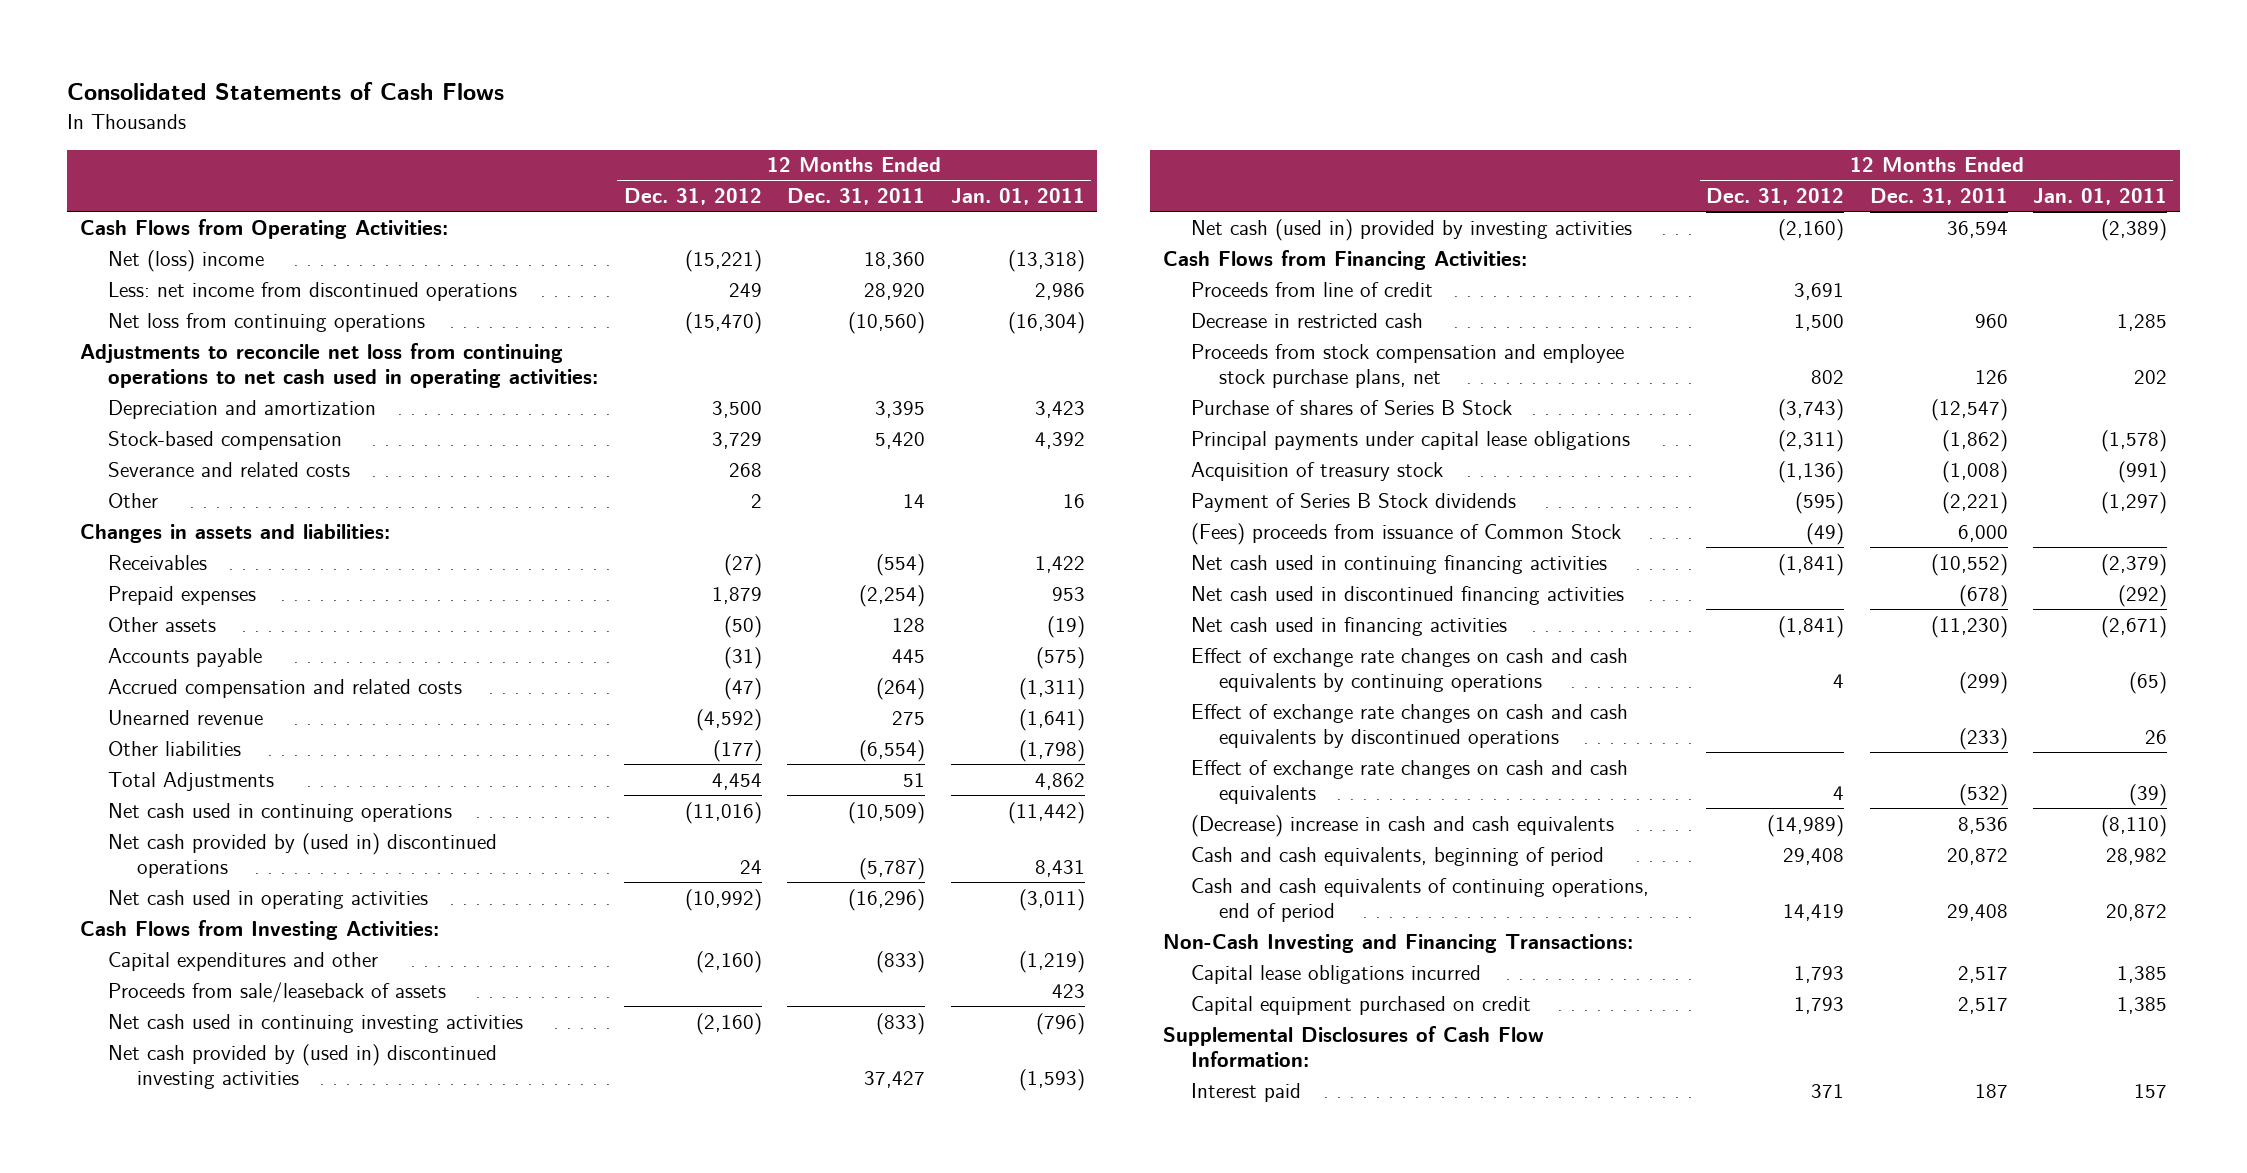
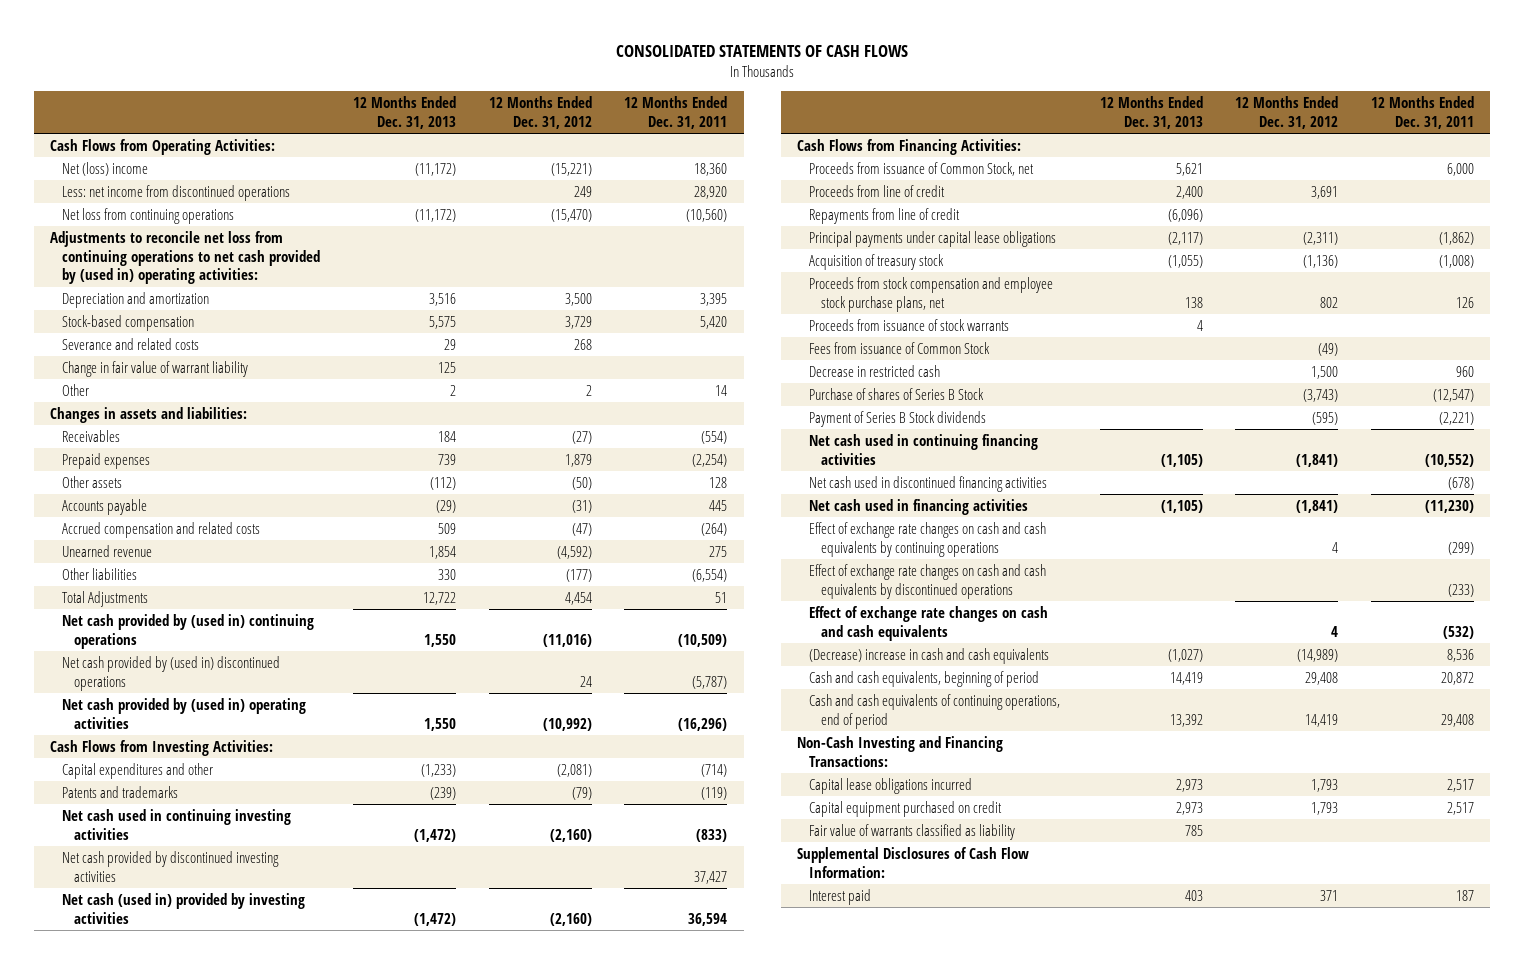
[67,82,505,101] Consolidated Statements of Cash Flows -> [616,44,909,57] CONSOLIDATED STATEMENTS OF CASH FLOWS
[950,188,1085,206] Jan. 01, 2011 -> none
none -> [353,96,457,130] 12 Months Ended Dec. 31, 2013
[80,342,599,389] Adjustments to reconcile net loss from continuing operations to net cash used in operating activities: -> [50,230,321,285] Adjustments to reconcile net loss from continuing operations to net cash provided by (used in) operating activities:
none -> [62,360,249,377] Change in fair value of warrant liability
[108,802,453,822] Net cash used in continuing operations -> [62,613,315,649] Net cash provided by (used in) continuing operations
[108,889,429,909] Net cash used in operating activities -> [62,697,307,729] Net cash provided by (used in) operating activities
[108,981,447,1003] Proceeds from sale/leaseback of assets -> none
[695,950,762,973] (2,160) -> [556,763,592,777] (2,081)
[876,950,926,973] (833) -> [701,763,728,777] (714)
none -> [62,785,179,798] Patents and trademarks
[108,1043,498,1090] Net cash provided by (used in) discontinued investing activities -> [62,850,280,882] Net cash provided by discontinued investing activities
none -> [808,161,1034,176] Proceeds from issuance of Common Stock, net
none -> [808,207,960,224] Repayments from line of credit
[1190,343,1624,389] Proceeds from stock compensation and employee stock purchase plans, net -> [808,276,1053,312] Proceeds from stock compensation and employee stock purchase plans, net
none -> [808,318,1009,331] Proceeds from issuance of stock warrants
none -> [808,341,990,354] Fees from issuance of Common Stock
[1190,312,1423,328] Decrease in restricted cash -> [808,364,940,377] Decrease in restricted cash
[1190,399,1512,415] Purchase of shares of Series B Stock -> [808,387,984,400] Purchase of shares of Series B Stock
[1190,522,1621,545] (Fees) proceeds from issuance of Common Stock -> none
none -> [808,823,1015,840] Fair value of warrants classified as liability

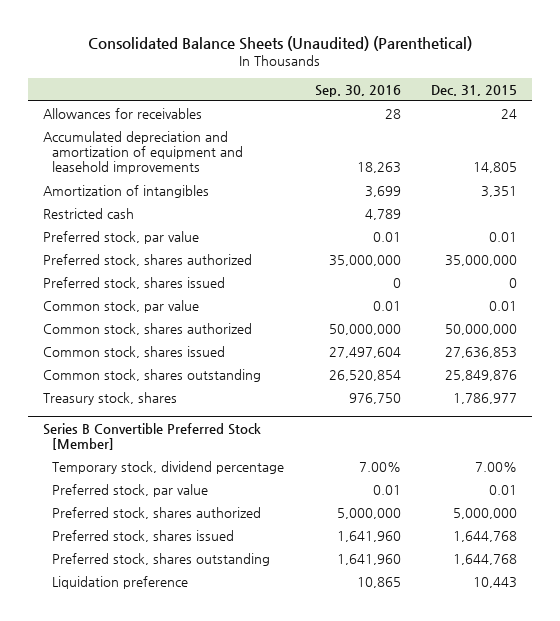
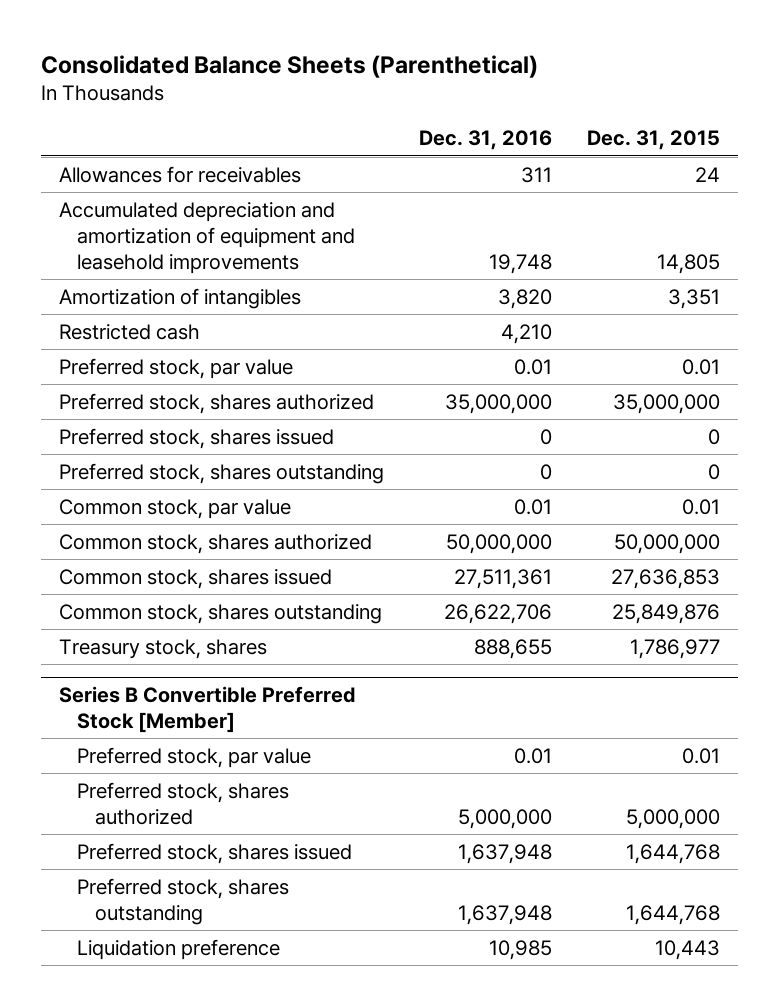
[88,35,473,51] Consolidated Balance Sheets (Unaudited) (Parenthetical) -> [41,54,539,78] Consolidated Balance Sheets (Parenthetical)
[314,84,401,97] Sep. 30, 2016 -> none
none -> [418,130,552,151] Dec. 31, 2016
none -> [58,462,384,484] Preferred stock, shares outstanding
[52,461,285,475] Temporary stock, dividend percentage -> none

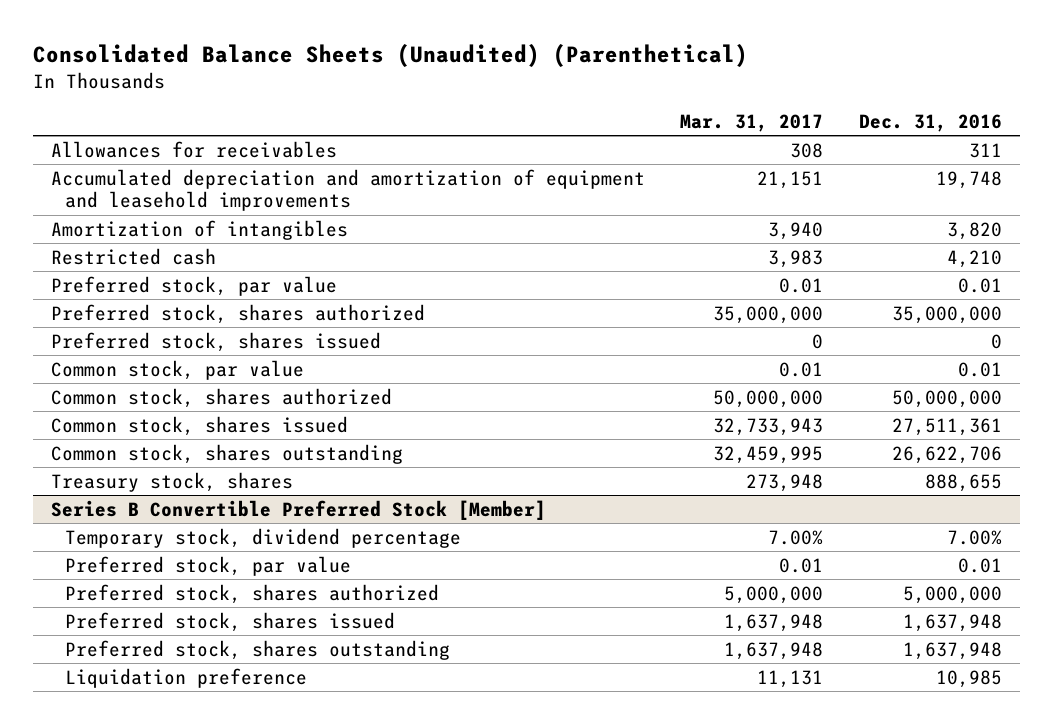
[41,54,539,78] Consolidated Balance Sheets (Parenthetical) -> [32,44,748,68] Consolidated Balance Sheets (Unaudited) (Parenthetical)
[587,130,721,151] Dec. 31, 2015 -> none
none -> [680,113,824,132] Mar. 31, 2017
[58,462,384,484] Preferred stock, shares outstanding -> none
none -> [64,527,461,548] Temporary stock, dividend percentage

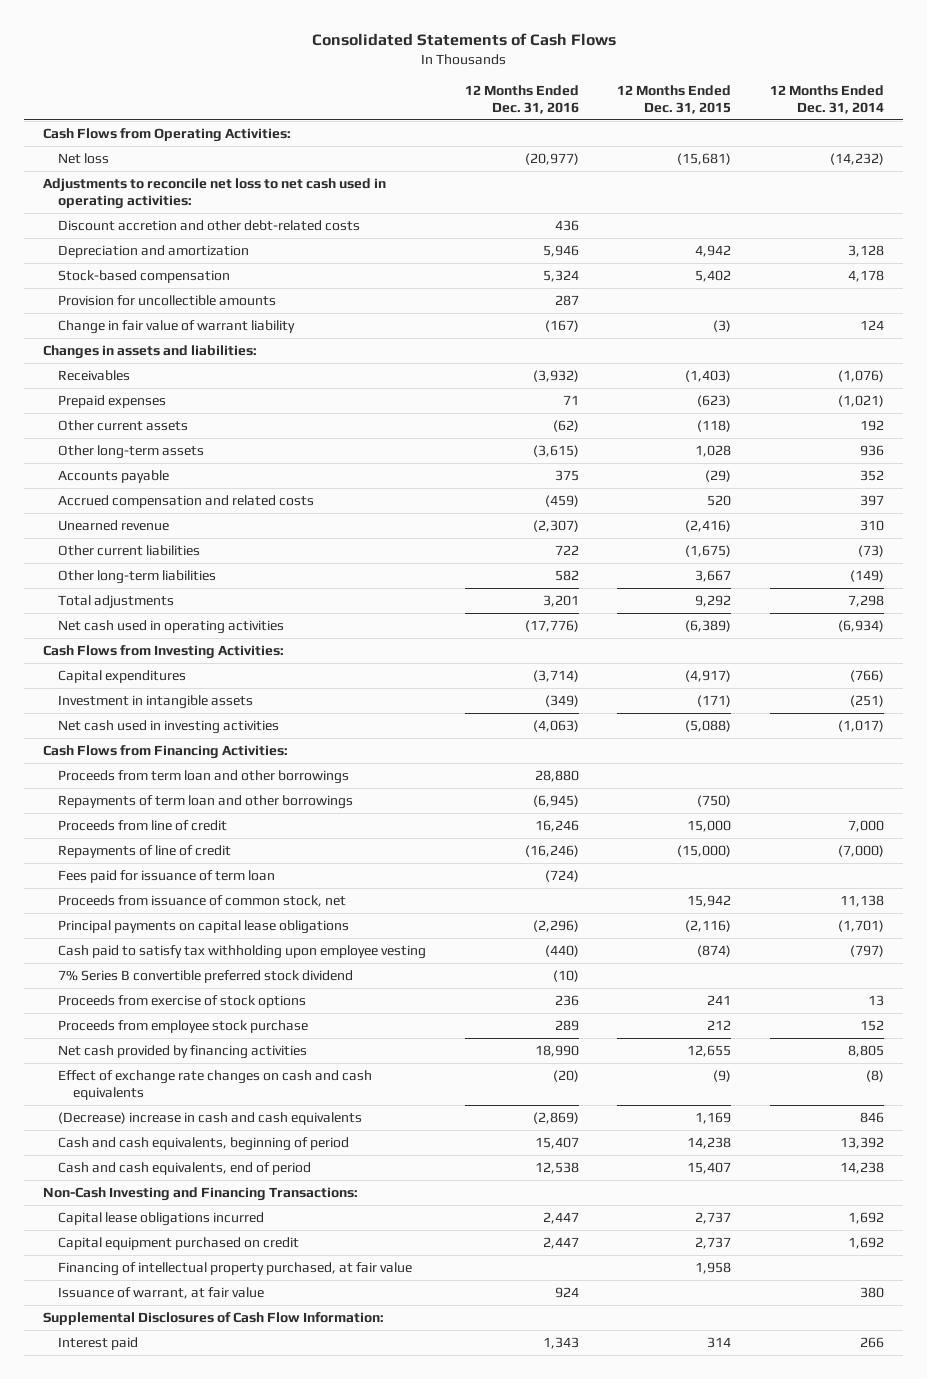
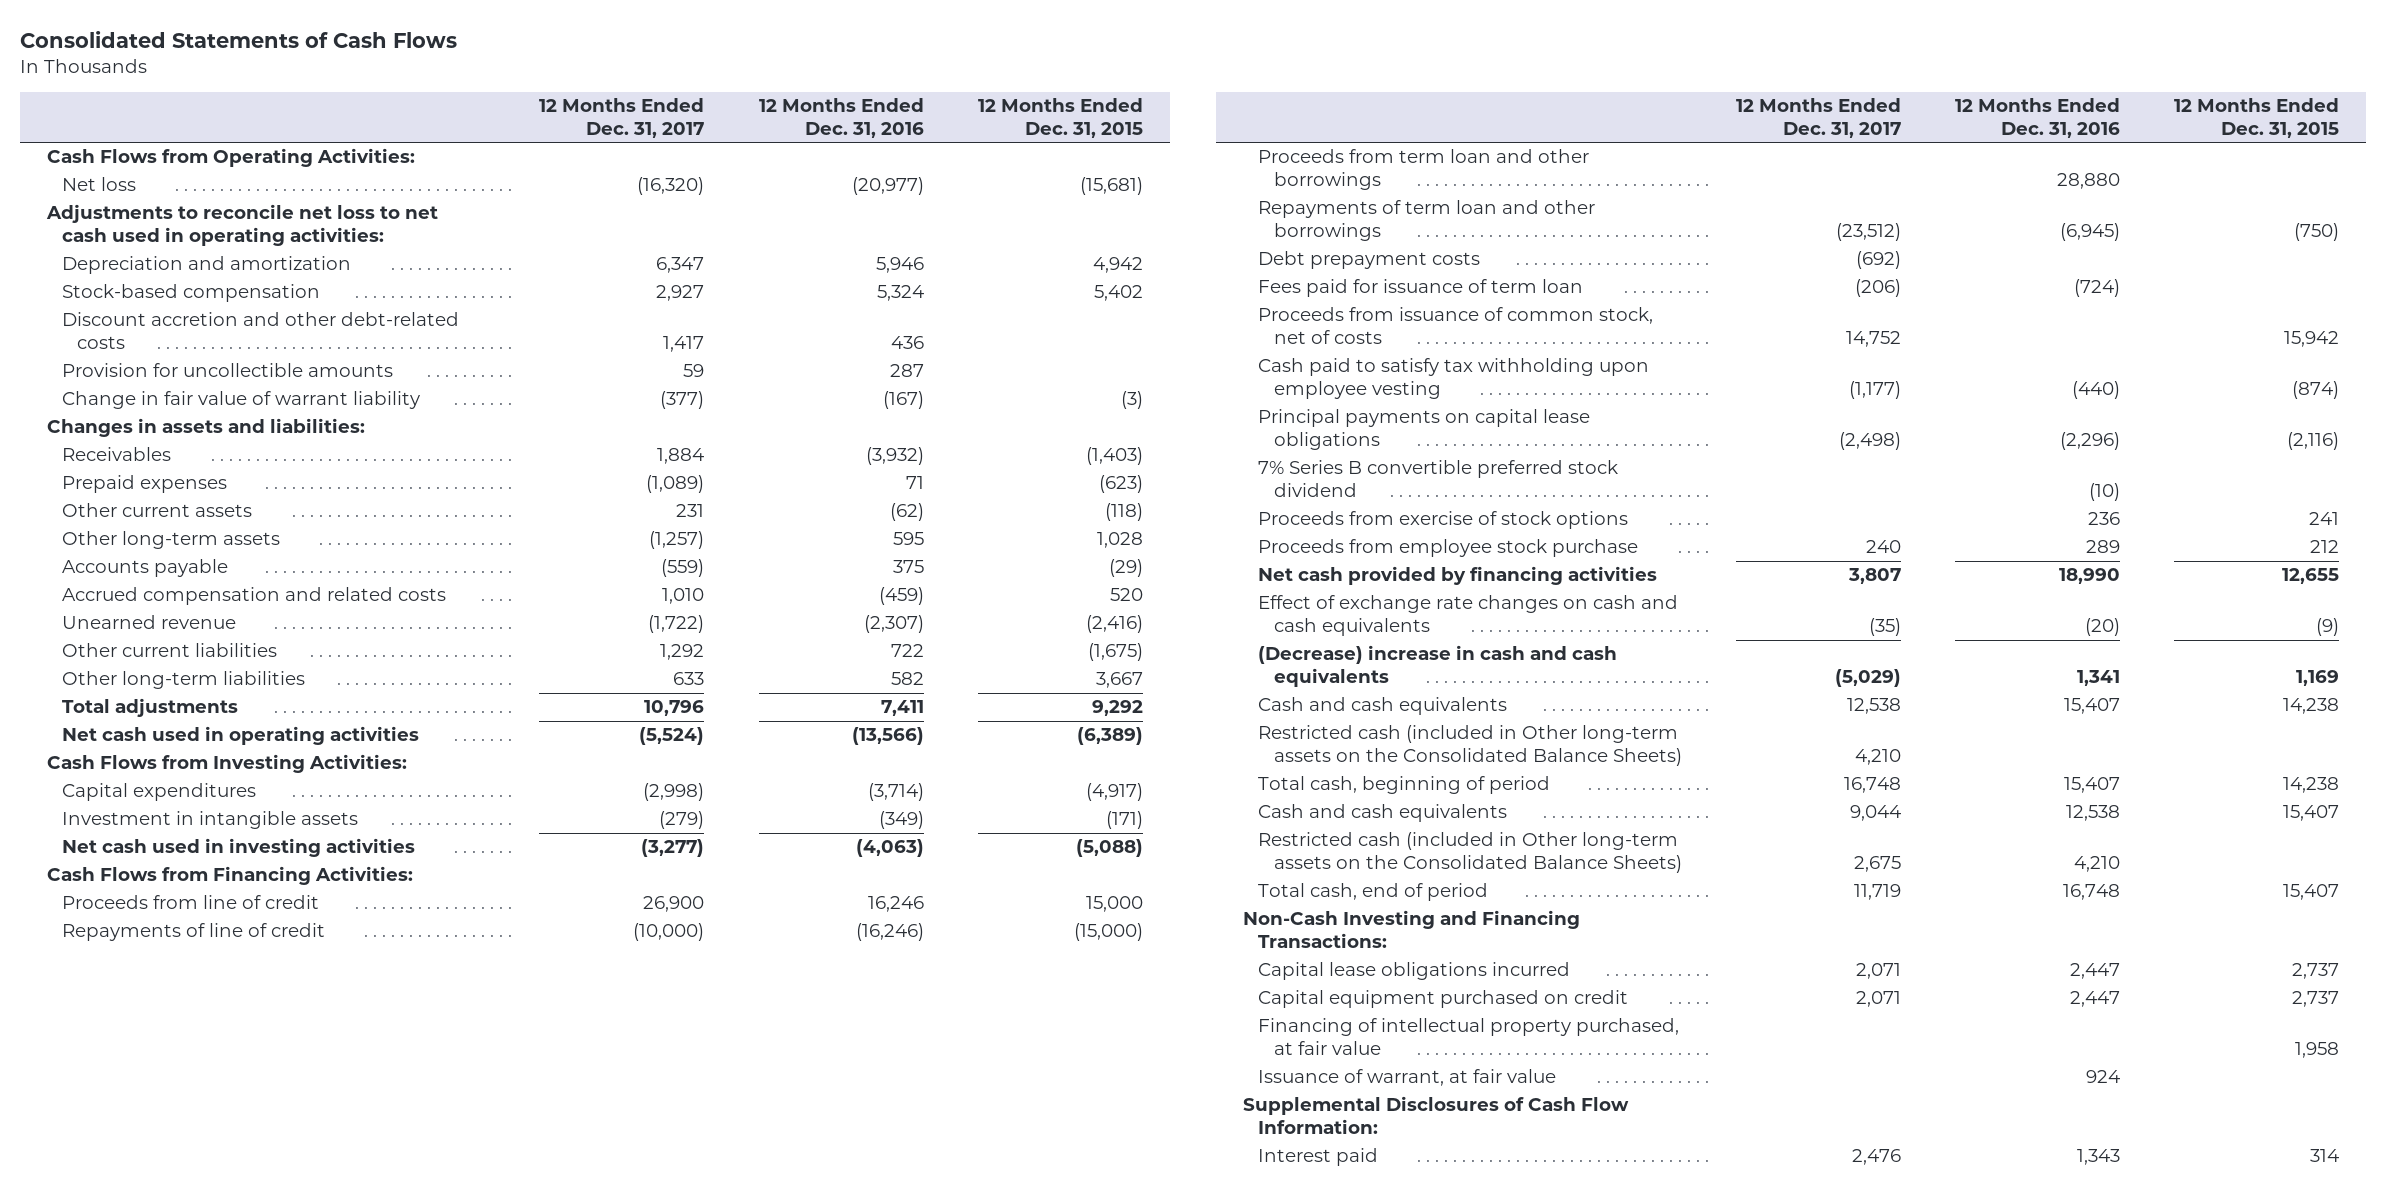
[769,84,884,114] 12 Months Ended Dec. 31, 2014 -> none
none -> [539,97,705,138] 12 Months Ended Dec. 31, 2017
[58,220,361,232] Discount accretion and other debt-related costs -> [61,312,459,350] Discount accretion and other debt-related costs
[532,445,579,458] (3,615) -> [892,532,924,546] 595
[542,595,579,608] 3,201 -> [880,700,924,717] 7,411
[524,620,579,633] (17,776) -> [851,727,924,746] (13,566)
[58,770,350,785] Proceeds from term loan and other borrowings -> [1258,149,1590,191] Proceeds from term loan and other borrowings
[58,795,354,810] Repayments of term loan and other borrowings -> [1258,200,1596,242] Repayments of term loan and other borrowings
none -> [1258,251,1481,270] Debt prepayment costs
[58,895,347,908] Proceeds from issuance of common stock, net -> [1258,307,1654,345] Proceeds from issuance of common stock, net of costs
[58,920,350,935] Principal payments on capital lease obligations -> [1258,409,1591,451] Principal payments on capital lease obligations
[532,1112,579,1125] (2,869) -> [2076,670,2120,687] 1,341
[58,1137,350,1152] Cash and cash equivalents, beginning of period -> [1258,697,1508,716] Cash and cash equivalents
none -> [1258,725,1682,767] Restricted cash (included in Other long-term assets on the Consolidated Balance Sheets)
none -> [1258,776,1551,795] Total cash, beginning of period
[58,1162,312,1176] Cash and cash equivalents, end of period -> [1258,804,1508,823] Cash and cash equivalents
none -> [1258,832,1682,874] Restricted cash (included in Other long-term assets on the Consolidated Balance Sheets)
none -> [1258,883,1489,902] Total cash, end of period

